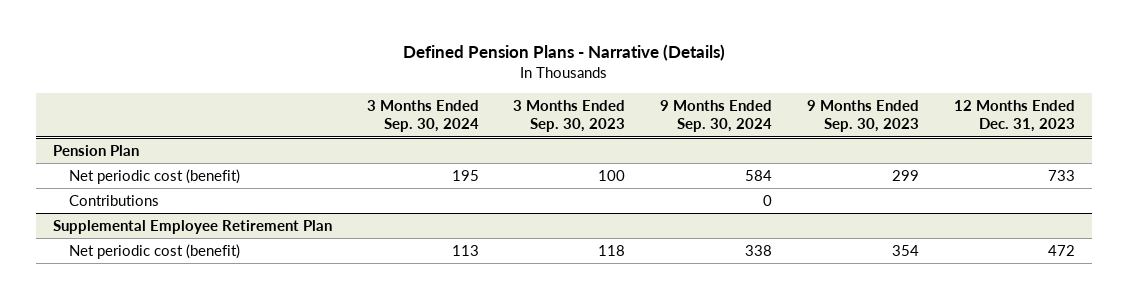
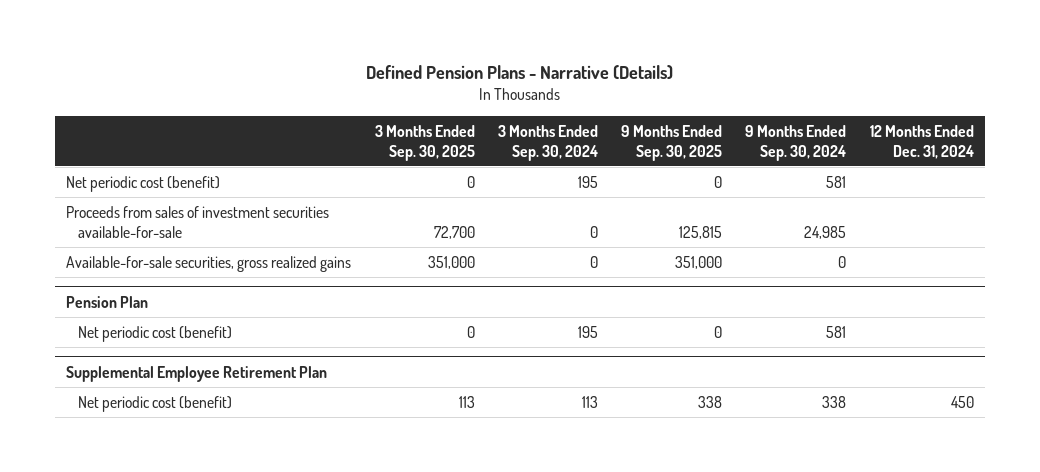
[513,99,626,133] 3 Months Ended Sep. 30, 2023 -> none
[806,99,919,133] 9 Months Ended Sep. 30, 2023 -> none
[953,99,1075,133] 12 Months Ended Dec. 31, 2023 -> none
none -> [374,124,475,161] 3 Months Ended Sep. 30, 2025
none -> [621,124,723,161] 9 Months Ended Sep. 30, 2025
none -> [869,124,974,159] 12 Months Ended Dec. 31, 2024
none -> [66,175,221,192] Net periodic cost (benefit)
none -> [66,205,330,238] Proceeds from sales of investment securities available-for-sale
none -> [66,255,352,272] Available-for-sale securities, gross realized gains
[68,194,159,206] Contributions -> none
[745,169,773,181] 584 -> [826,325,847,338] 581

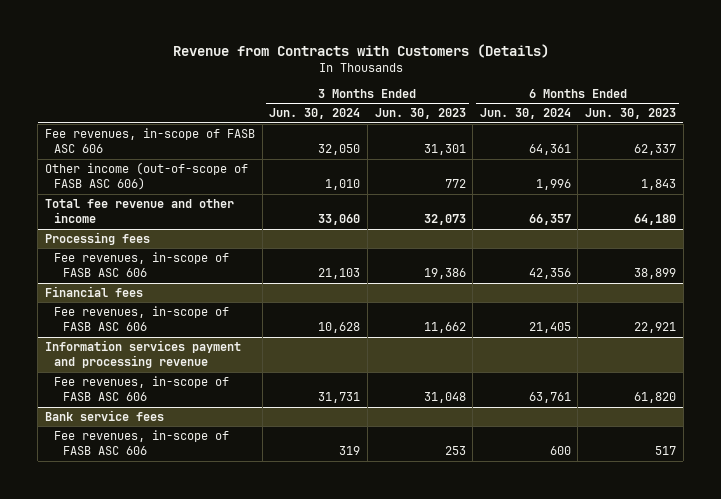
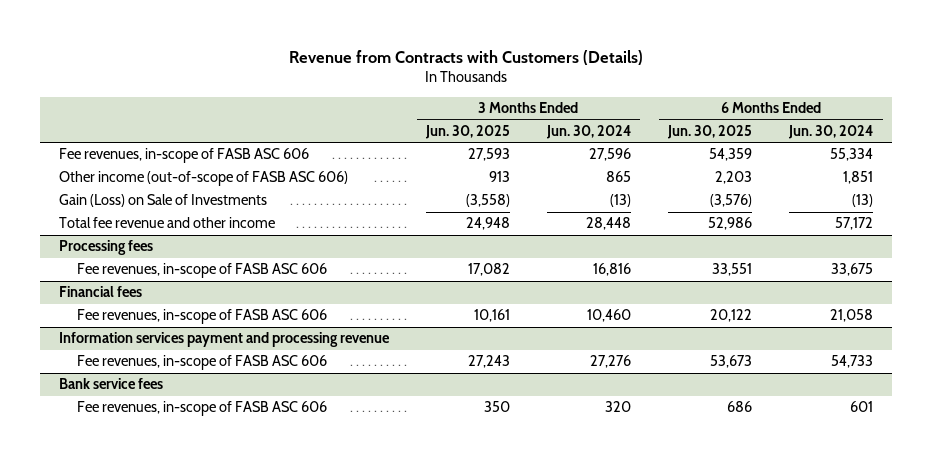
[374,108,466,120] Jun. 30, 2023 -> none
[584,108,676,120] Jun. 30, 2023 -> none
none -> [424,124,510,139] Jun. 30, 2025
none -> [667,124,753,139] Jun. 30, 2025
[318,144,361,156] 32,050 -> [589,148,632,162] 27,596
[528,144,571,156] 64,361 -> [830,148,874,162] 55,334
[325,179,361,191] 1,010 -> [606,171,632,183] 865
[535,179,571,191] 1,996 -> [843,171,874,185] 1,851
none -> [58,194,267,208] Gain (Loss) on Sale of Investments
[318,214,361,226] 33,060 -> [586,217,632,231] 28,448
[528,214,571,226] 66,357 -> [835,217,874,231] 57,172
[318,268,361,280] 21,103 -> [593,263,632,277] 16,816
[528,268,571,280] 42,356 -> [831,263,874,277] 33,675
[318,322,361,334] 10,628 -> [587,309,632,323] 10,460
[528,322,571,334] 21,405 -> [830,309,874,323] 21,058
[318,392,361,404] 31,731 -> [590,355,632,369] 27,276
[528,392,571,404] 63,761 -> [831,355,874,369] 54,733
[339,446,361,456] 319 -> [605,401,632,413] 320
[549,446,571,456] 600 -> [850,401,874,413] 601

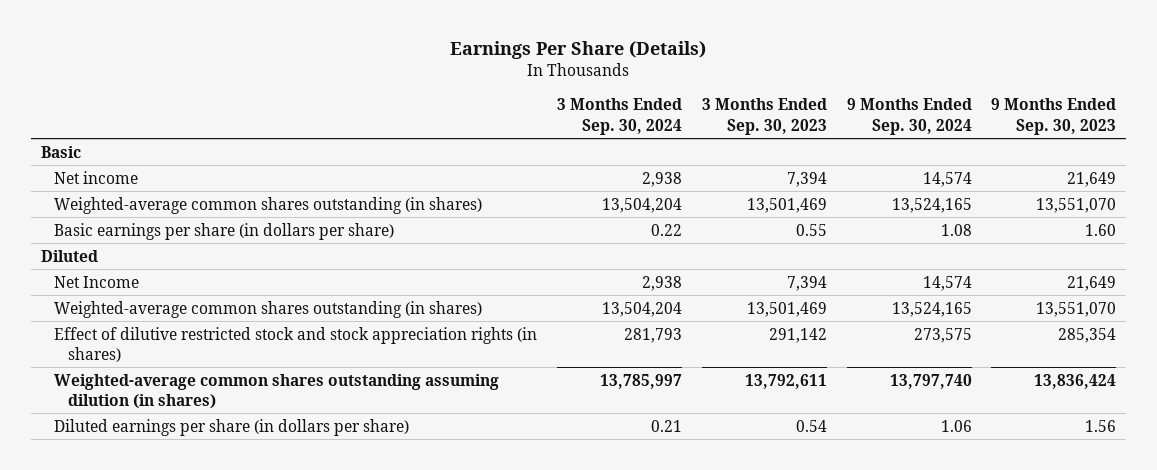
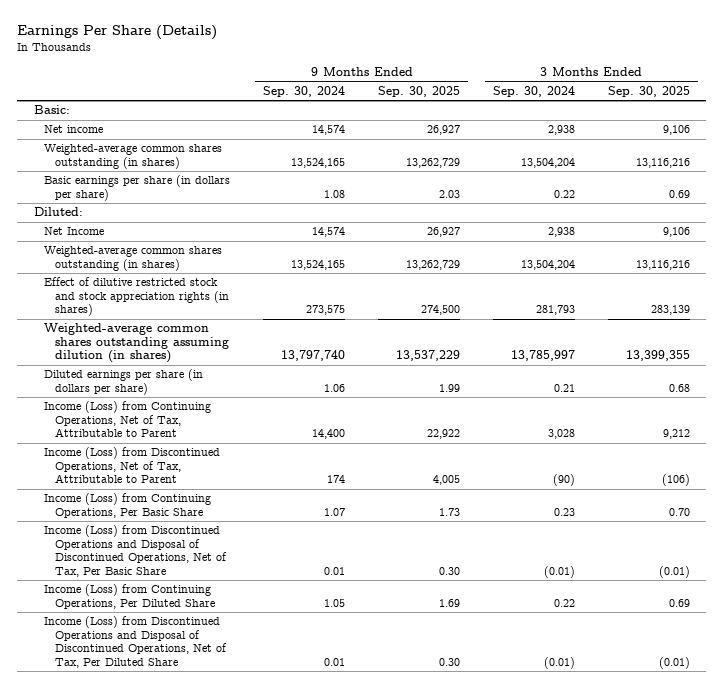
[701,98,827,135] 3 Months Ended Sep. 30, 2023 -> none
[991,98,1117,135] 9 Months Ended Sep. 30, 2023 -> none
none -> [378,85,461,97] Sep. 30, 2025
none -> [607,85,690,97] Sep. 30, 2025
[40,145,81,158] Basic -> [33,105,70,115] Basic:
[40,249,98,262] Diluted -> [33,207,83,217] Diluted:
none -> [44,401,212,438] Income (Loss) from Continuing Operations, Net of Tax, Attributable to Parent
none -> [44,447,221,484] Income (Loss) from Discontinued Operations, Net of Tax, Attributable to Parent
none -> [44,493,212,518] Income (Loss) from Continuing Operations, Per Basic Share
none -> [44,525,227,578] Income (Loss) from Discontinued Operations and Disposal of Discontinued Operations, Net of Tax, Per Basic Share
none -> [44,584,215,609] Income (Loss) from Continuing Operations, Per Diluted Share
none -> [44,616,227,669] Income (Loss) from Discontinued Operations and Disposal of Discontinued Operations, Net of Tax, Per Diluted Share

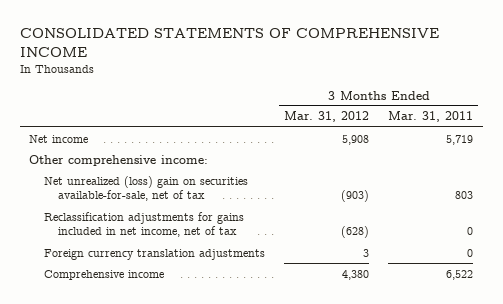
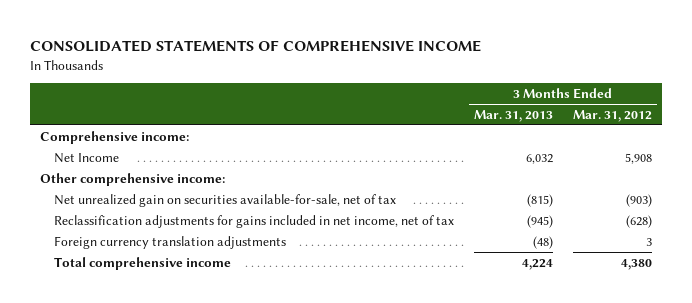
[388,111,474,123] Mar. 31, 2011 -> none
none -> [474,109,554,122] Mar. 31, 2013
none -> [40,130,190,144] Comprehensive income:
[29,134,89,143] Net income -> [53,152,119,163] Net Income
[43,175,248,202] Net unrealized (loss) gain on securities available-for-sale, net of tax -> [53,193,396,207] Net unrealized gain on securities available-for-sale, net of tax
[43,269,164,280] Comprehensive income -> [53,256,231,270] Total comprehensive income

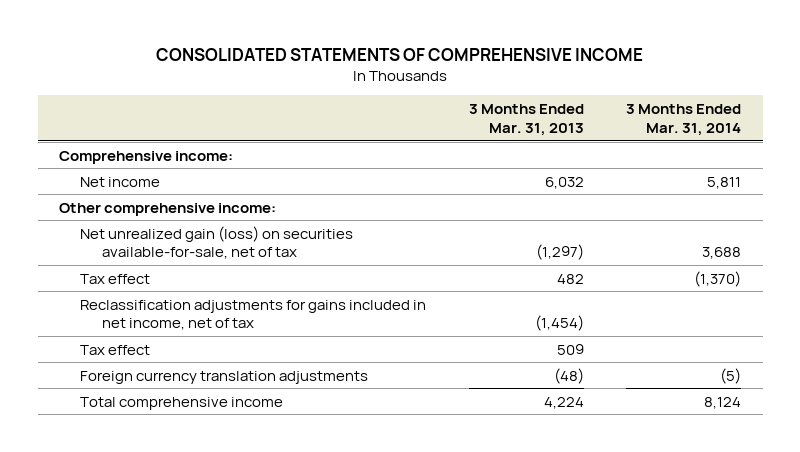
[573,109,653,122] Mar. 31, 2012 -> none
none -> [626,104,742,136] 3 Months Ended Mar. 31, 2014
[53,152,119,163] Net Income -> [80,176,161,187] Net income
[53,193,396,207] Net unrealized gain on securities available-for-sale, net of tax -> [80,225,354,260] Net unrealized gain (loss) on securities available-for-sale, net of tax
[527,193,554,207] (815) -> [535,244,584,261] (1,297)
none -> [80,273,151,284] Tax effect
[527,214,554,228] (945) -> [534,315,584,332] (1,454)
none -> [80,344,151,355] Tax effect

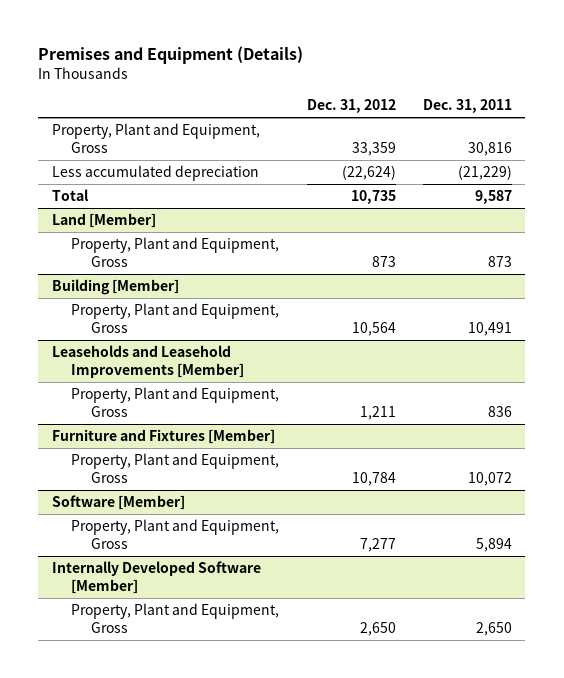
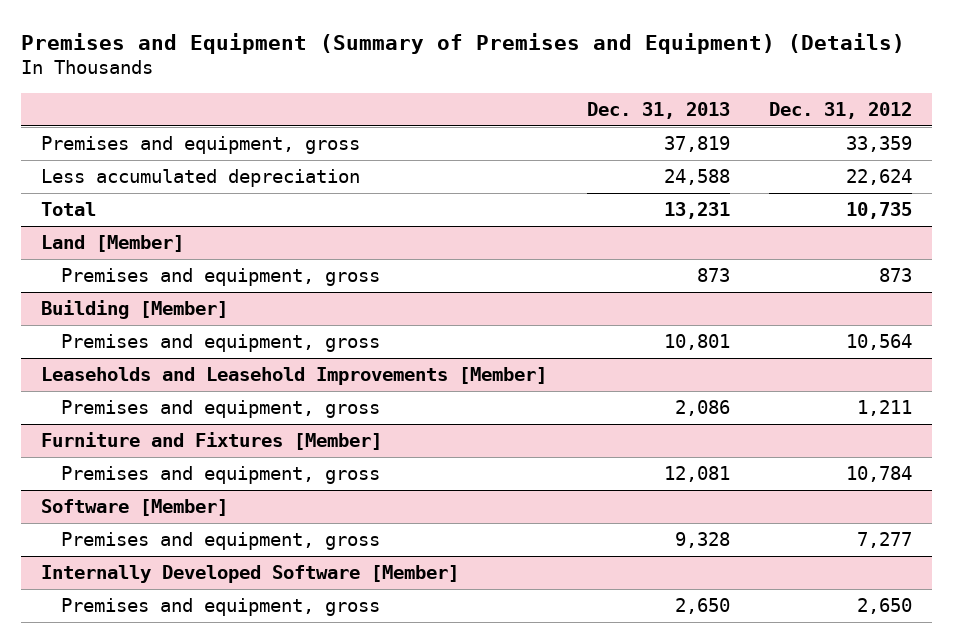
[38,46,304,65] Premises and Equipment (Details) -> [21,32,906,54] Premises and Equipment (Summary of Premises and Equipment) (Details)
[422,99,512,114] Dec. 31, 2011 -> none
none -> [586,101,730,119] Dec. 31, 2013
[51,123,260,153] Property, Plant and Equipment, Gross -> [40,136,360,155] Premises and equipment, gross
[341,165,396,181] (22,624) -> [846,169,913,186] 22,624
[71,237,280,267] Property, Plant and Equipment, Gross -> [61,268,381,287] Premises and equipment, gross
[71,303,280,333] Property, Plant and Equipment, Gross -> [61,334,381,353] Premises and equipment, gross
[71,387,280,417] Property, Plant and Equipment, Gross -> [61,400,381,419] Premises and equipment, gross
[71,453,280,483] Property, Plant and Equipment, Gross -> [61,466,381,485] Premises and equipment, gross
[71,519,280,549] Property, Plant and Equipment, Gross -> [61,532,381,551] Premises and equipment, gross
[71,603,280,633] Property, Plant and Equipment, Gross -> [61,598,381,617] Premises and equipment, gross

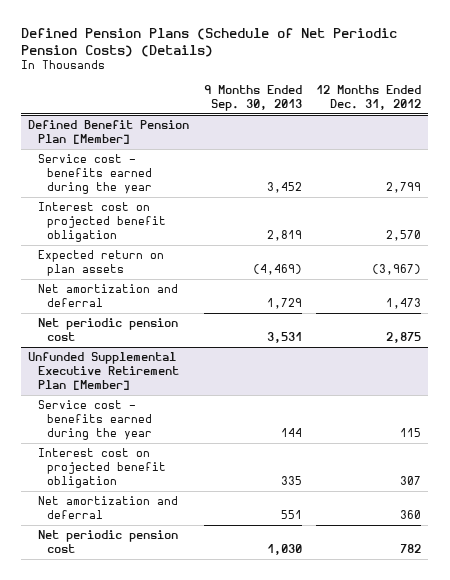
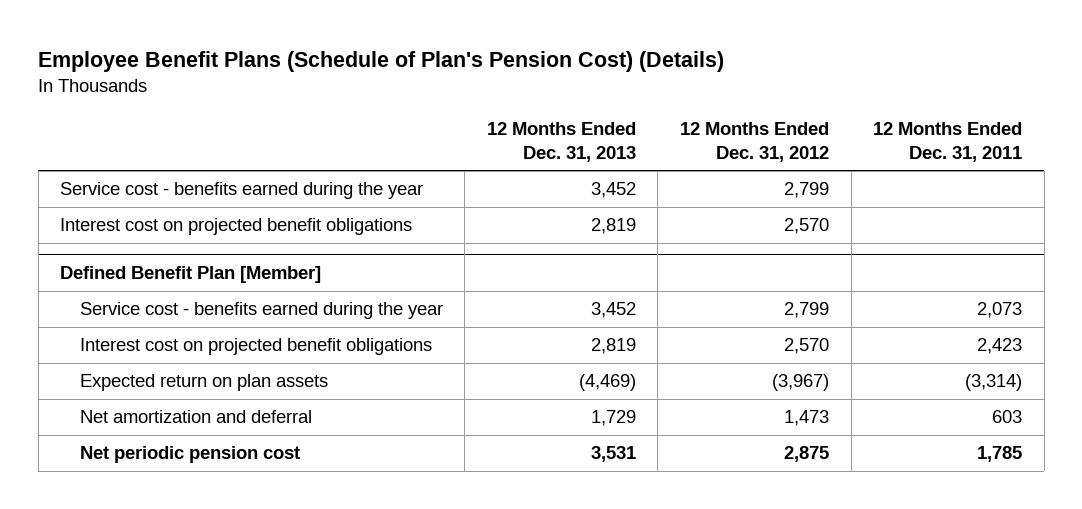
[21,27,398,57] Defined Pension Plans (Schedule of Net Periodic Pension Costs) (Details) -> [38,50,725,72] Employee Benefit Plans (Schedule of Plan's Pension Cost) (Details)
[203,85,302,112] 9 Months Ended Sep. 30, 2013 -> none
none -> [486,122,636,162] 12 Months Ended Dec. 31, 2013
none -> [873,122,1023,162] 12 Months Ended Dec. 31, 2011
[28,120,190,144] Defined Benefit Pension Plan [Member] -> none
[37,202,167,242] Interest cost on projected benefit obligation -> [60,218,413,236] Interest cost on projected benefit obligations
none -> [60,266,322,284] Defined Benefit Plan [Member]
none -> [79,302,443,320] Service cost - benefits earned during the year
none -> [79,338,432,356] Interest cost on projected benefit obligations
[28,352,179,390] Unfunded Supplemental Executive Retirement Plan [Member] -> none
[37,400,153,440] Service cost - benefits earned during the year -> none
[37,448,167,488] Interest cost on projected benefit obligation -> none
[37,496,178,519] Net amortization and deferral -> none
[37,530,178,553] Net periodic pension cost -> none

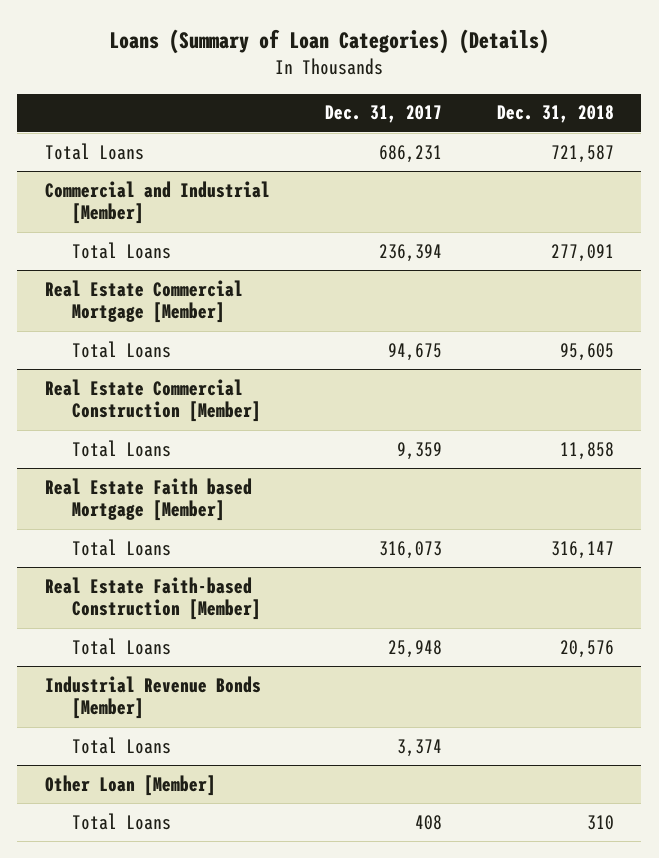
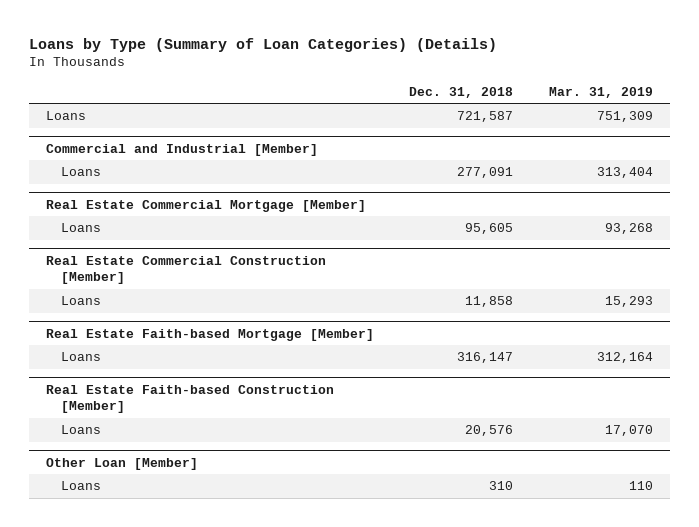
[109,28,550,54] Loans (Summary of Loan Categories) (Details) -> [28,37,497,52] Loans by Type (Summary of Loan Categories) (Details)
[324,105,442,124] Dec. 31, 2017 -> none
none -> [548,86,653,98] Mar. 31, 2019
[44,142,144,160] Total Loans -> [46,111,87,121] Loans
[72,241,172,259] Total Loans -> [61,167,102,177] Loans
[72,340,172,358] Total Loans -> [61,223,102,233] Loans
[72,439,172,457] Total Loans -> [61,296,102,306] Loans
[44,477,252,522] Real Estate Faith based Mortgage [Member] -> [46,328,375,341] Real Estate Faith-based Mortgage [Member]
[72,538,172,556] Total Loans -> [61,352,102,362] Loans
[44,675,261,720] Industrial Revenue Bonds [Member] -> none
[72,736,172,754] Total Loans -> none
[72,637,172,655] Total Loans -> [61,425,102,435] Loans
[72,812,172,830] Total Loans -> [61,481,102,491] Loans

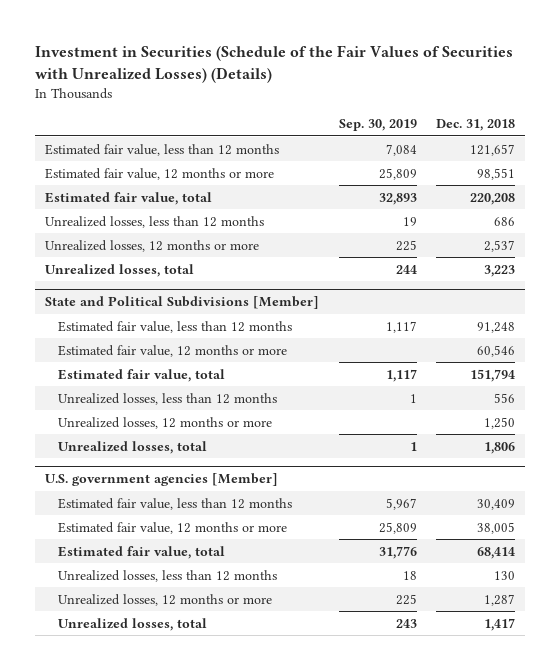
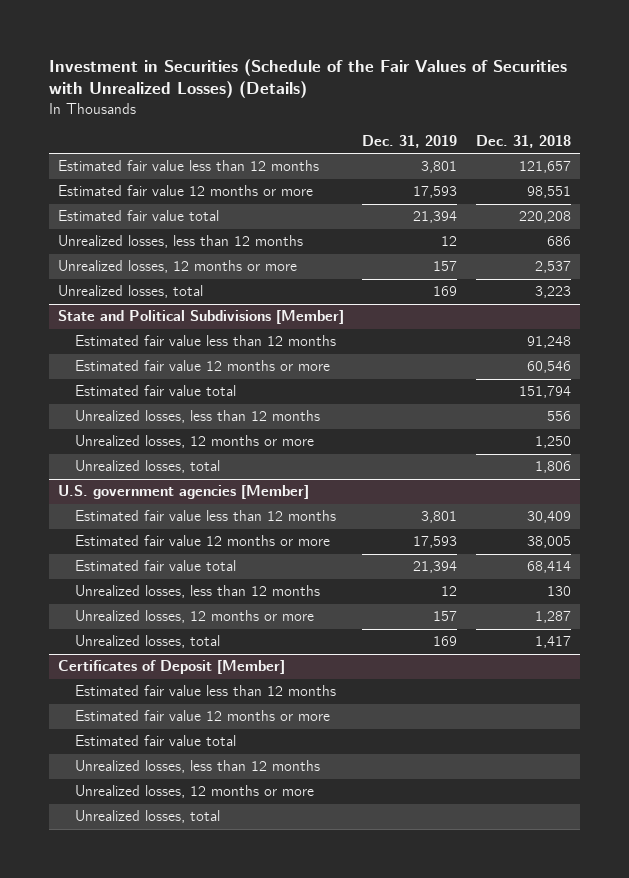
[338,119,417,132] Sep. 30, 2019 -> none
none -> [362,134,458,148] Dec. 31, 2019
[44,143,279,156] Estimated fair value, less than 12 months -> [58,160,320,172] Estimated fair value less than 12 months
[44,167,274,180] Estimated fair value, 12 months or more -> [58,185,314,197] Estimated fair value 12 months or more
[44,191,212,205] Estimated fair value, total -> [58,210,220,222] Estimated fair value total
[57,320,292,333] Estimated fair value, less than 12 months -> [75,335,337,347] Estimated fair value less than 12 months
[57,344,287,357] Estimated fair value, 12 months or more -> [75,360,331,372] Estimated fair value 12 months or more
[57,368,225,382] Estimated fair value, total -> [75,385,237,397] Estimated fair value total
[57,497,292,510] Estimated fair value, less than 12 months -> [75,510,337,522] Estimated fair value less than 12 months
[57,521,287,534] Estimated fair value, 12 months or more -> [75,535,331,547] Estimated fair value 12 months or more
[57,545,225,559] Estimated fair value, total -> [75,560,237,572] Estimated fair value total
none -> [58,660,286,675] Certificates of Deposit [Member]
none -> [75,685,337,697] Estimated fair value less than 12 months
none -> [75,710,331,722] Estimated fair value 12 months or more
none -> [75,735,237,747] Estimated fair value total
none -> [75,760,321,774] Unrealized losses, less than 12 months
none -> [75,785,315,799] Unrealized losses, 12 months or more
none -> [75,810,221,824] Unrealized losses, total

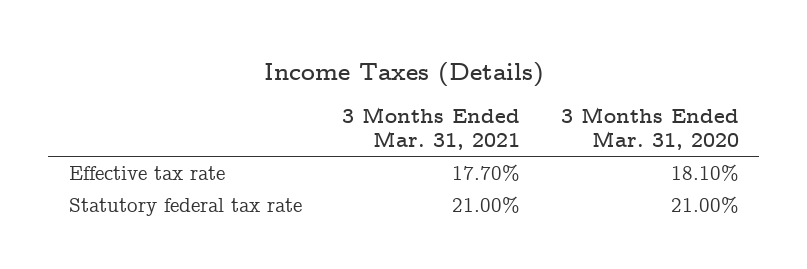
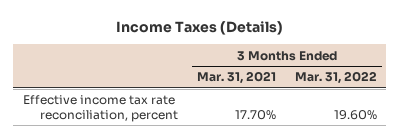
[560,107,739,151] 3 Months Ended Mar. 31, 2020 -> none
none -> [294,71,377,85] Mar. 31, 2022
[68,198,302,217] Statutory federal tax rate -> none
[68,166,225,181] Effective tax rate -> [22,95,178,122] Effective income tax rate reconciliation, percent

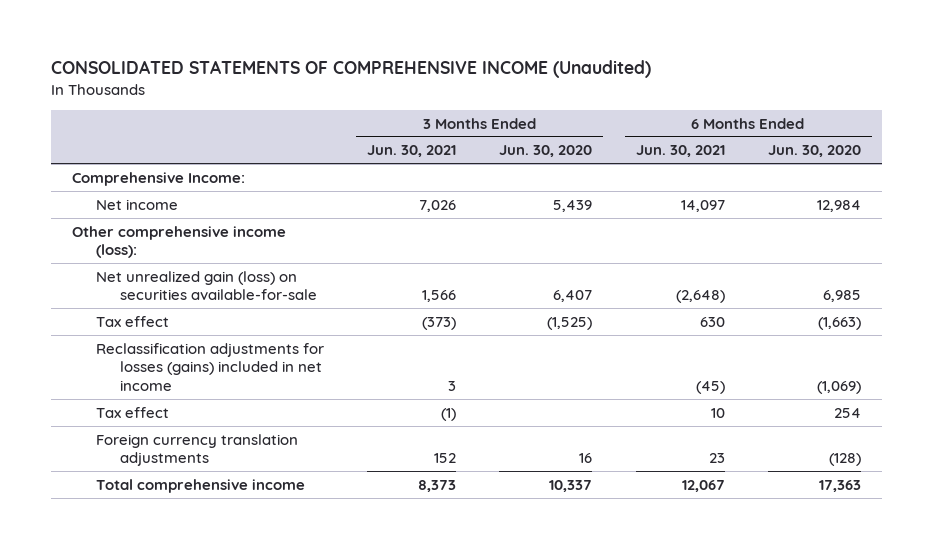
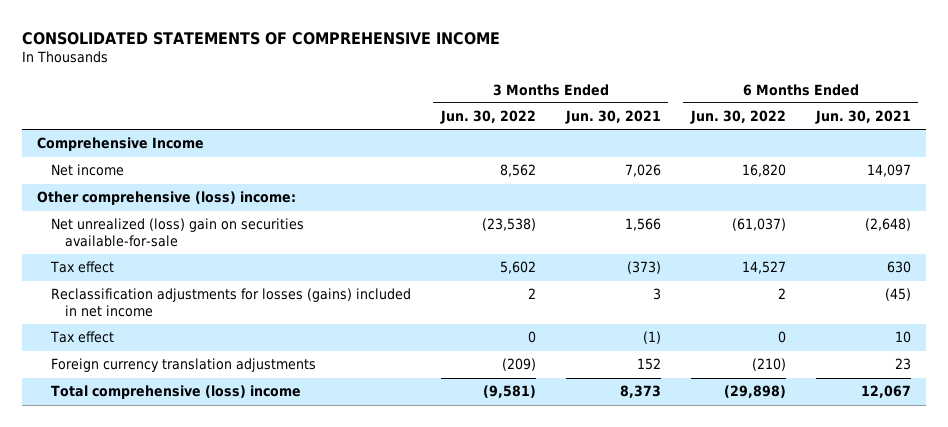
[50,60,651,79] CONSOLIDATED STATEMENTS OF COMPREHENSIVE INCOME (Unaudited) -> [22,31,501,45] CONSOLIDATED STATEMENTS OF COMPREHENSIVE INCOME
[499,145,593,158] Jun. 30, 2020 -> none
[767,145,861,158] Jun. 30, 2020 -> none
none -> [439,110,536,125] Jun. 30, 2022
none -> [689,110,786,125] Jun. 30, 2022
[72,171,246,186] Comprehensive Income: -> [37,137,205,152] Comprehensive Income
[72,225,287,259] Other comprehensive income (loss): -> [37,191,297,206] Other comprehensive (loss) income:
[95,270,317,301] Net unrealized gain (loss) on securities available-for-sale -> [50,218,304,248] Net unrealized (loss) gain on securities available-for-sale
[95,478,305,493] Total comprehensive income -> [50,385,301,400] Total comprehensive (loss) income

